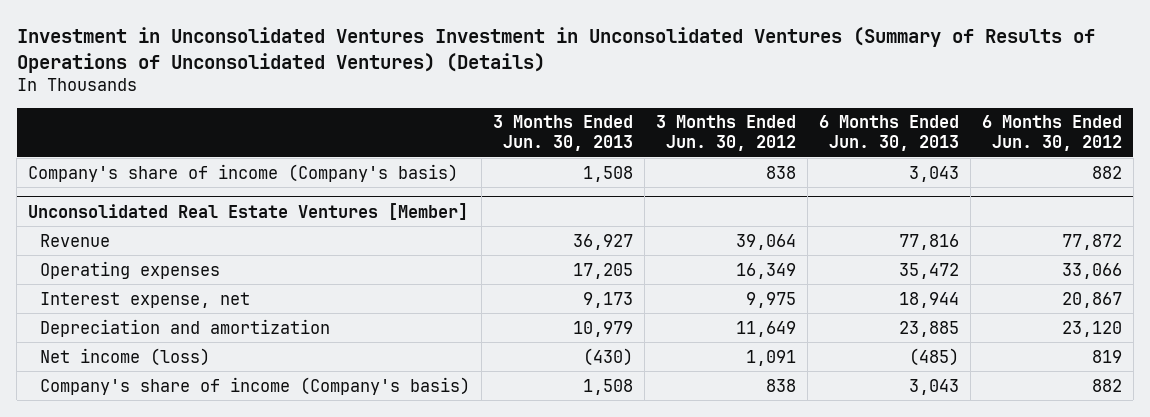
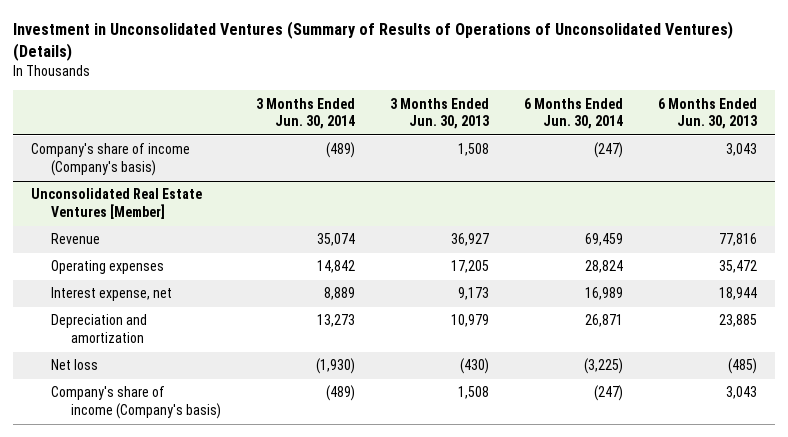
[16,26,1095,73] Investment in Unconsolidated Ventures Investment in Unconsolidated Ventures (Summary of Results of Operations of Unconsolidated Ventures) (Details) -> [13,21,734,62] Investment in Unconsolidated Ventures (Summary of Results of Operations of Unconsolidated Ventures) (Details)
[655,115,796,152] 3 Months Ended Jun. 30, 2012 -> none
[981,115,1122,152] 6 Months Ended Jun. 30, 2012 -> none
none -> [256,97,356,130] 3 Months Ended Jun. 30, 2014
none -> [524,97,624,130] 6 Months Ended Jun. 30, 2014
[40,347,211,366] Net income (loss) -> [51,359,99,371] Net loss

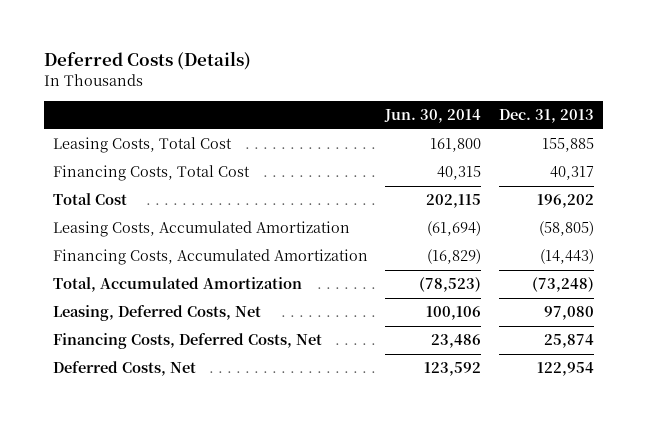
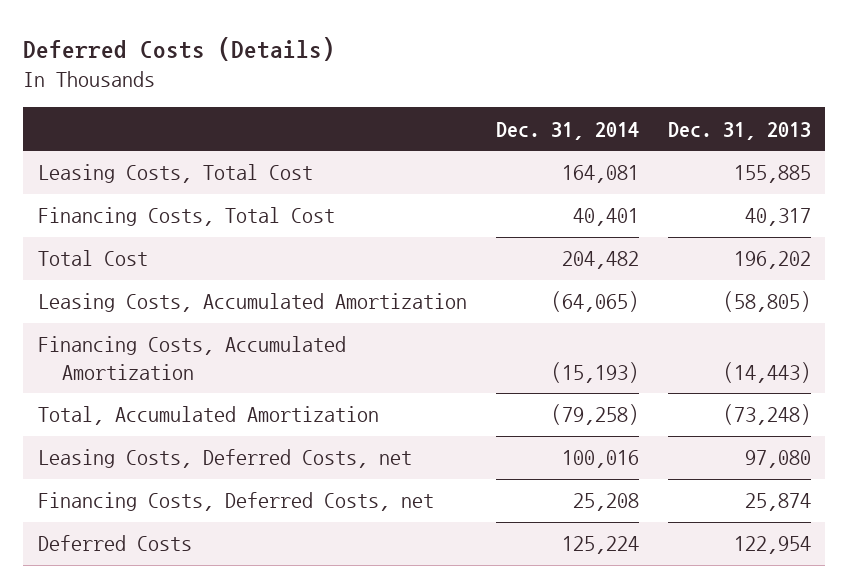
[384,109,482,124] Jun. 30, 2014 -> none
none -> [495,121,639,140] Dec. 31, 2014
[52,305,261,322] Leasing, Deferred Costs, Net -> [37,449,412,469] Leasing Costs, Deferred Costs, net
[52,333,322,350] Financing Costs, Deferred Costs, Net -> [37,492,434,512] Financing Costs, Deferred Costs, net
[52,361,196,377] Deferred Costs, Net -> [37,535,192,552] Deferred Costs

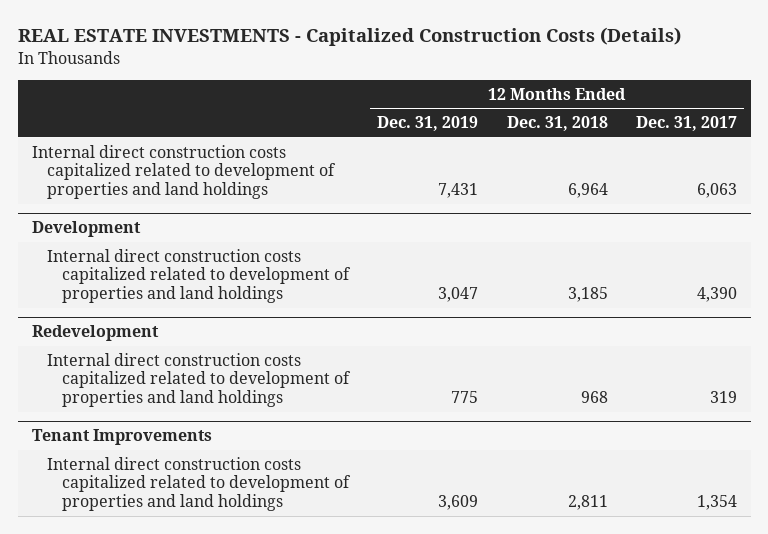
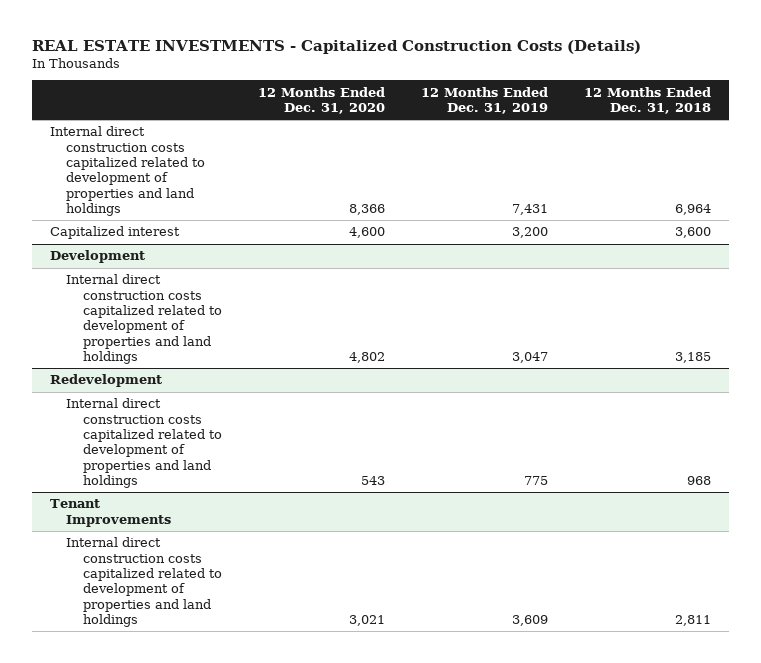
[635,116,737,132] Dec. 31, 2017 -> none
none -> [257,86,385,115] 12 Months Ended Dec. 31, 2020
none -> [49,226,180,240] Capitalized interest

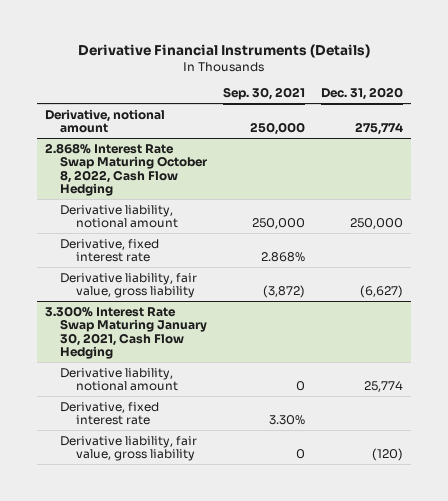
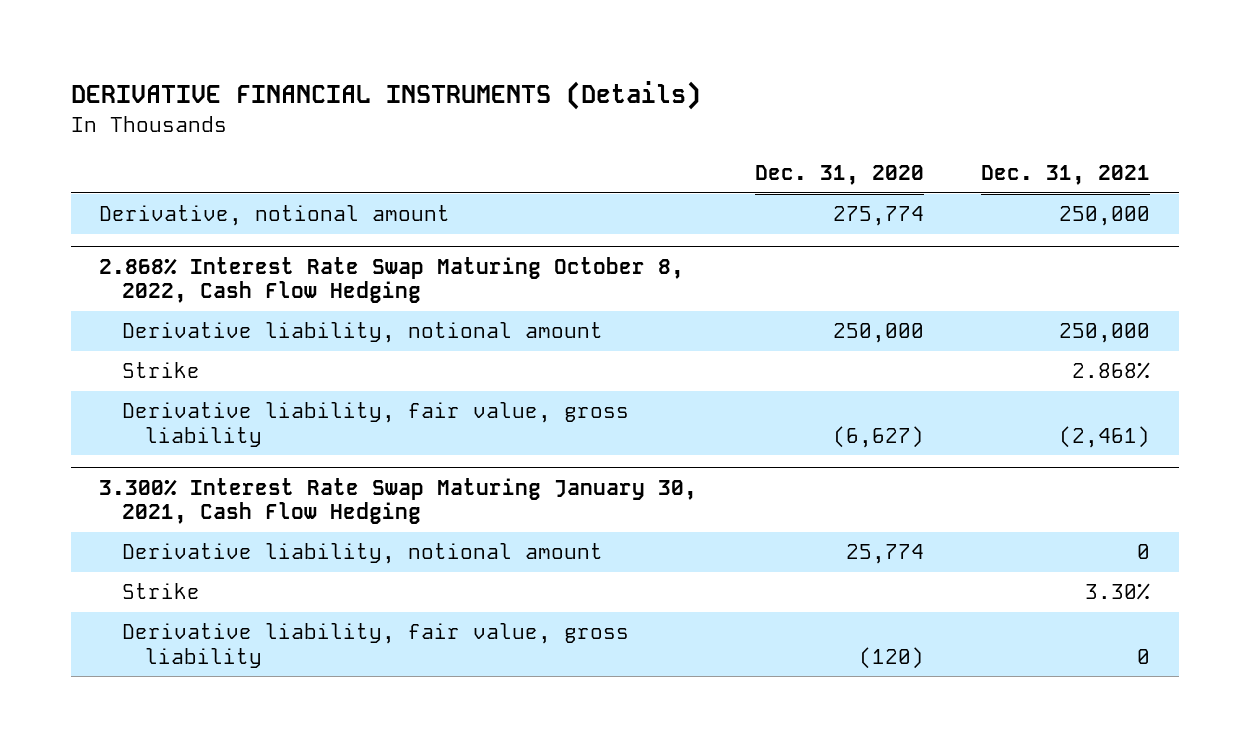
[77,44,370,59] Derivative Financial Instruments (Details) -> [70,81,701,111] DERIVATIVE FINANCIAL INSTRUMENTS (Details)
[223,87,306,101] Sep. 30, 2021 -> none
none -> [981,165,1151,186] Dec. 31, 2021
[60,238,160,263] Derivative, fixed interest rate -> [122,362,201,379] Strike
[60,401,160,426] Derivative, fixed interest rate -> [122,583,201,600] Strike

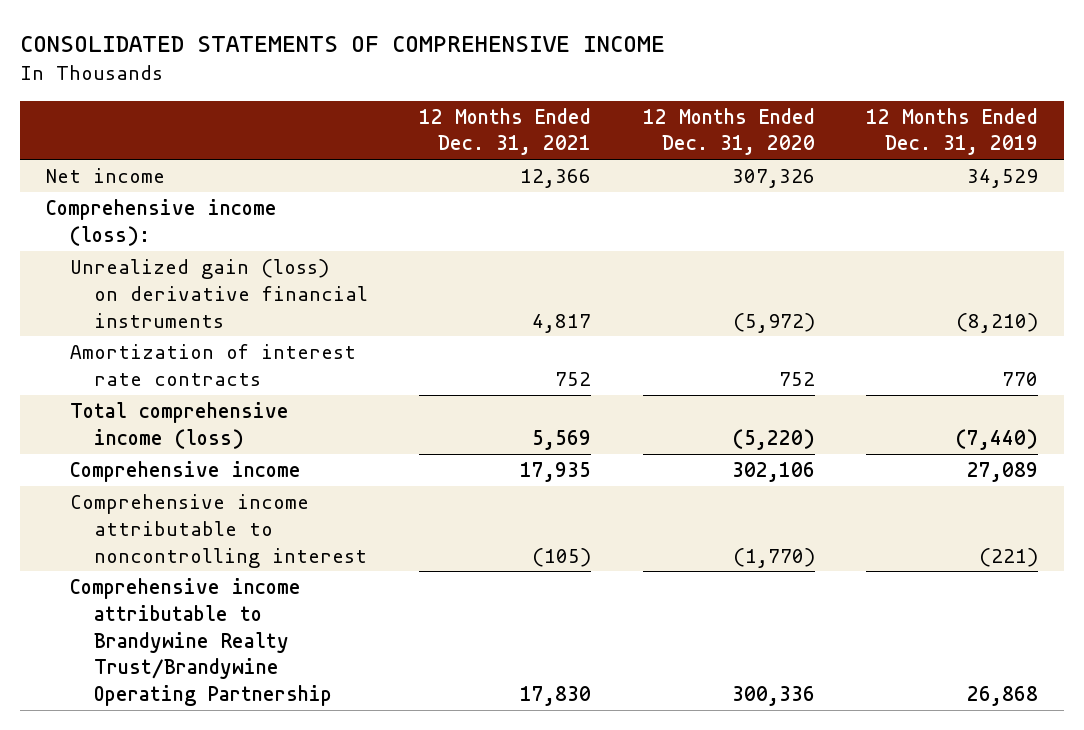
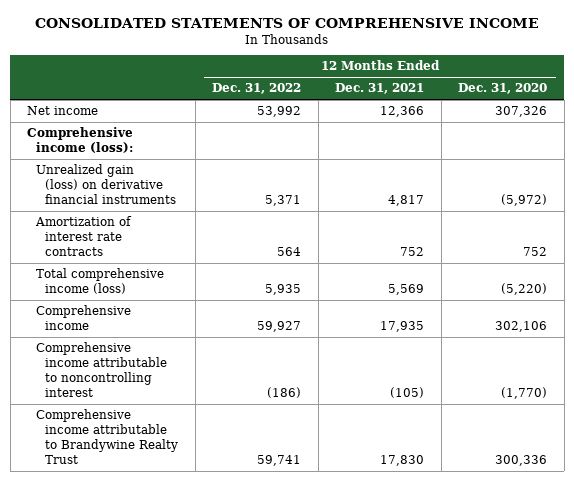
[866,107,1039,156] 12 Months Ended Dec. 31, 2019 -> none
none -> [212,83,302,95] Dec. 31, 2022
[69,578,332,707] Comprehensive income attributable to Brandywine Realty Trust/Brandywine Operating Partnership -> [36,409,179,464] Comprehensive income attributable to Brandywine Realty Trust

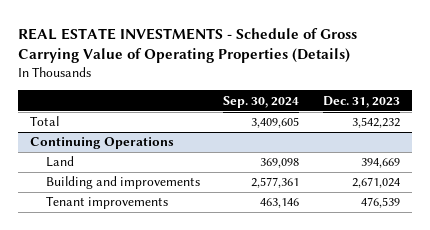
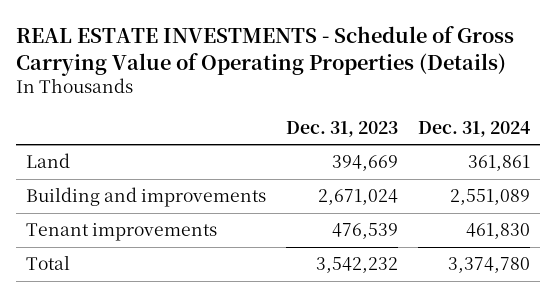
[223,95,300,108] Sep. 30, 2024 -> none
none -> [418,120,531,137] Dec. 31, 2024
[29,137,174,150] Continuing Operations -> none
[29,116,59,127] Total -> [25,255,70,271] Total

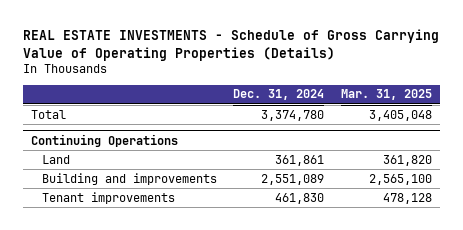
[285,120,398,137] Dec. 31, 2023 -> none
none -> [340,89,432,101] Mar. 31, 2025
[25,255,70,271] Total -> [30,109,66,119] Total
none -> [30,133,178,147] Continuing Operations

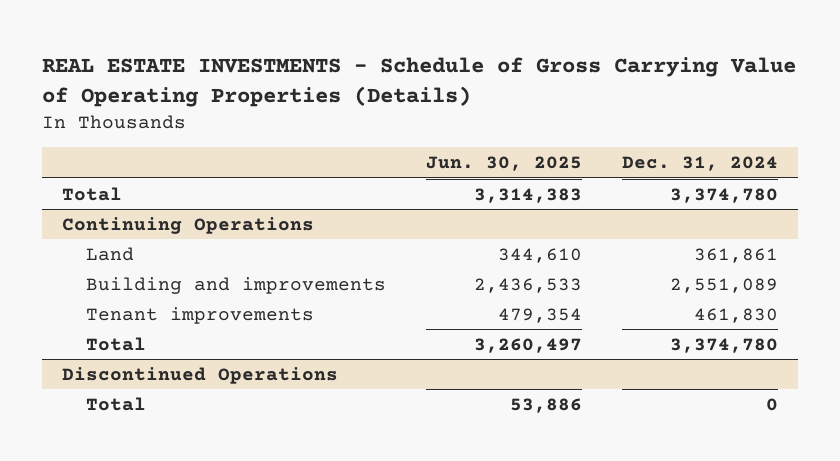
[340,89,432,101] Mar. 31, 2025 -> none
none -> [426,156,583,172] Jun. 30, 2025
none -> [86,336,147,351] Total
none -> [61,366,338,384] Discontinued Operations
none -> [86,396,147,411] Total

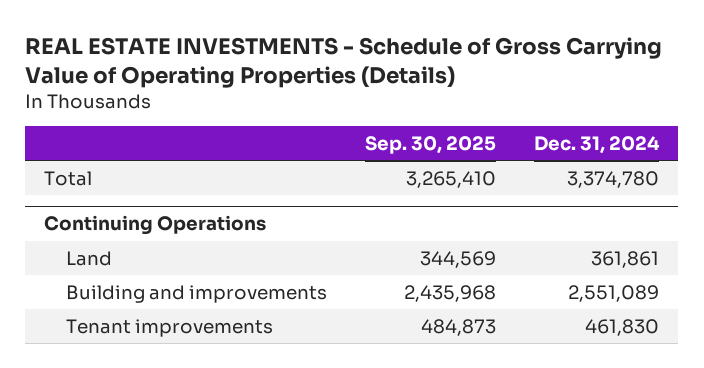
[426,156,583,172] Jun. 30, 2025 -> none
none -> [364,136,496,155] Sep. 30, 2025
[86,336,147,351] Total -> none
[61,366,338,384] Discontinued Operations -> none
[86,396,147,411] Total -> none

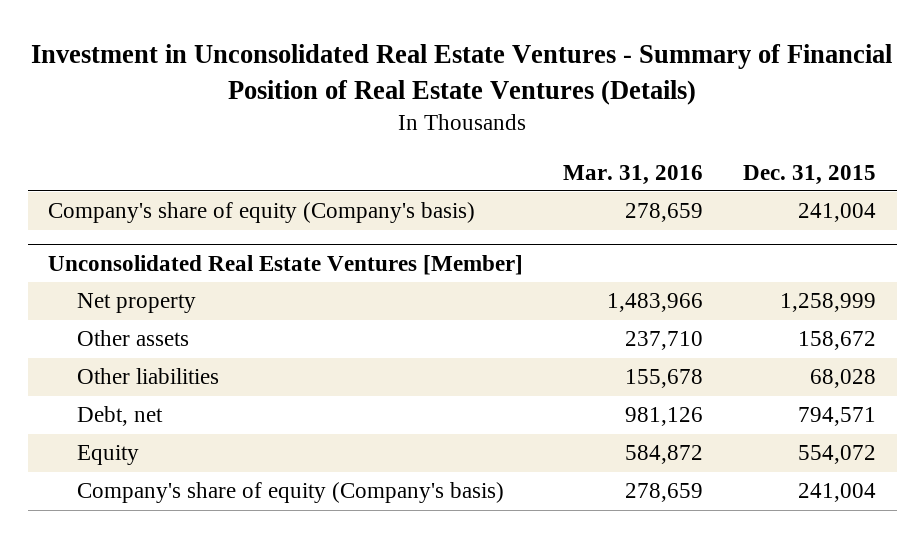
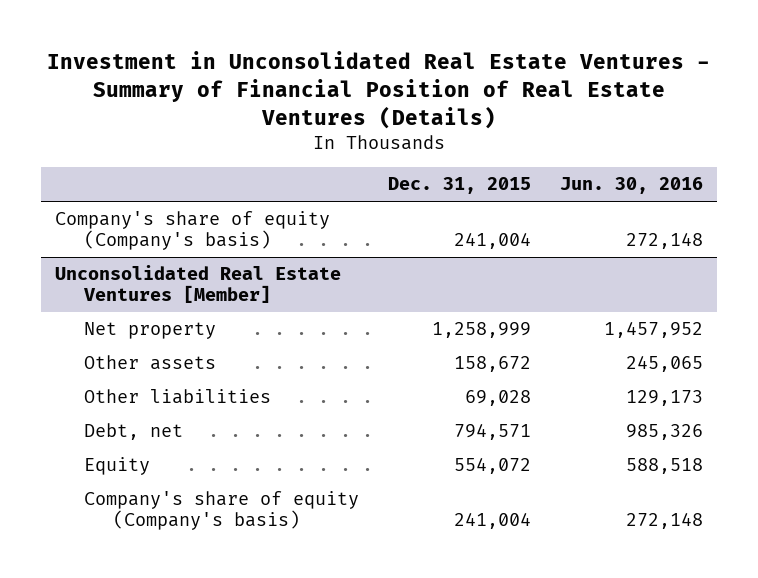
[563,164,704,185] Mar. 31, 2016 -> none
none -> [559,177,703,195] Jun. 30, 2016
[810,369,877,389] 68,028 -> [464,390,531,407] 69,028

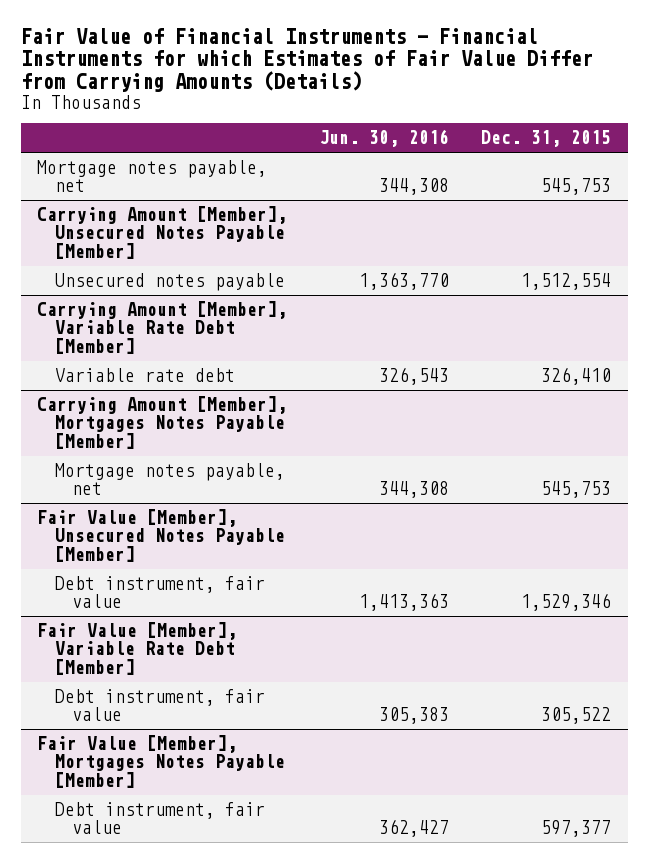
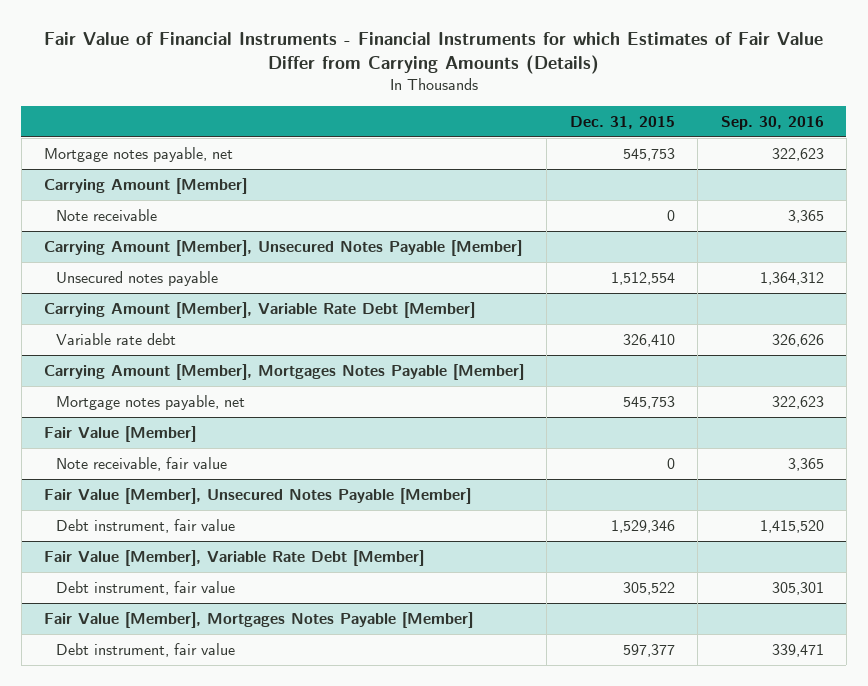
[319,129,450,148] Jun. 30, 2016 -> none
none -> [720,115,824,130] Sep. 30, 2016
none -> [44,177,248,194] Carrying Amount [Member]
none -> [56,208,158,221] Note receivable
none -> [44,425,197,442] Fair Value [Member]
none -> [56,456,228,471] Note receivable, fair value

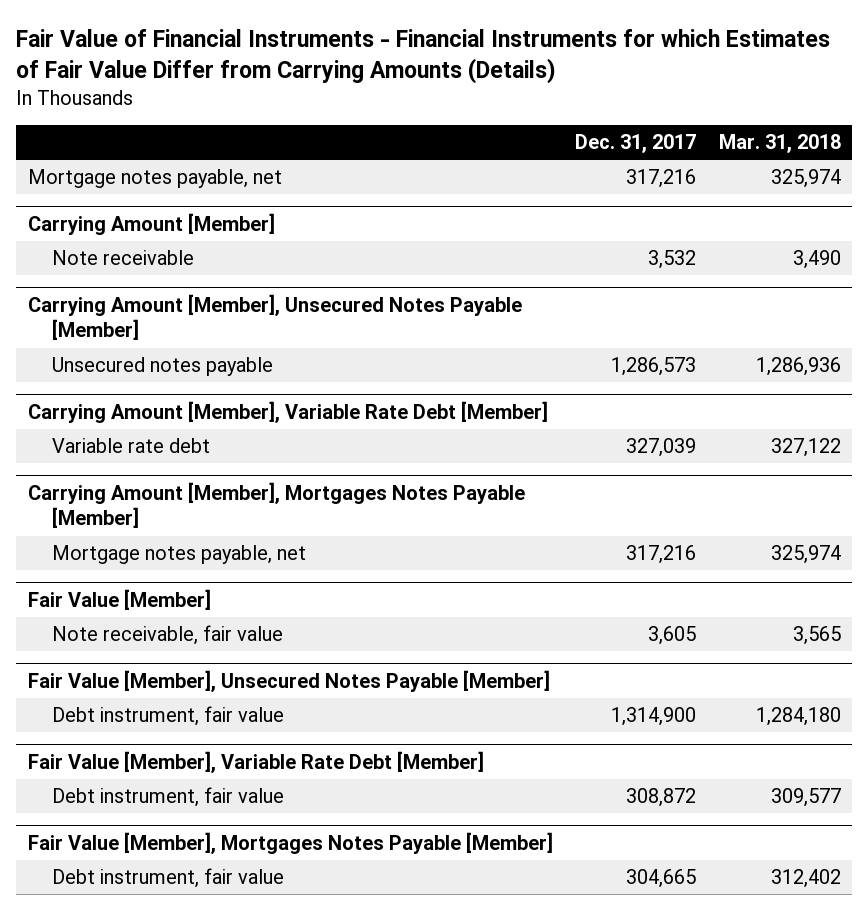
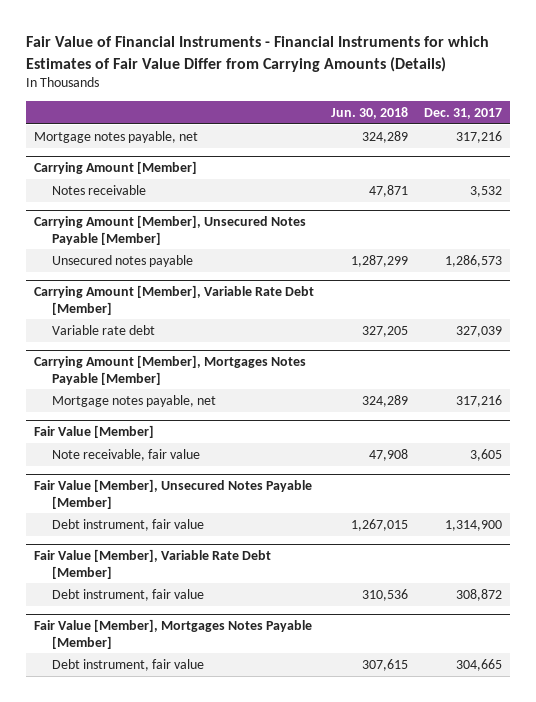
[718,133,841,153] Mar. 31, 2018 -> none
none -> [330,107,408,120] Jun. 30, 2018
[51,250,194,266] Note receivable -> [52,184,147,195] Notes receivable

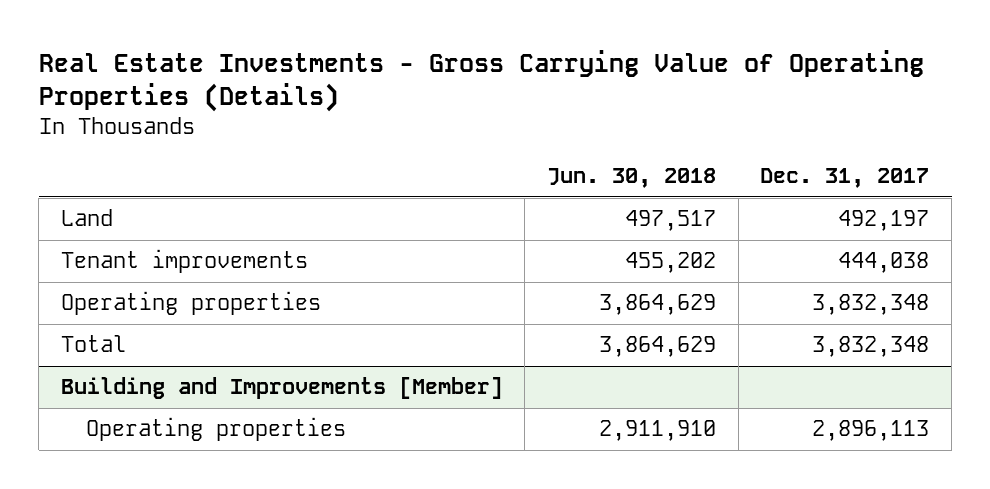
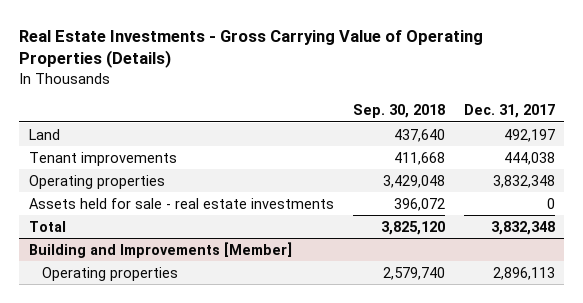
[547,168,717,189] Jun. 30, 2018 -> none
none -> [352,104,445,119] Sep. 30, 2018
none -> [28,197,334,209] Assets held for sale - real estate investments

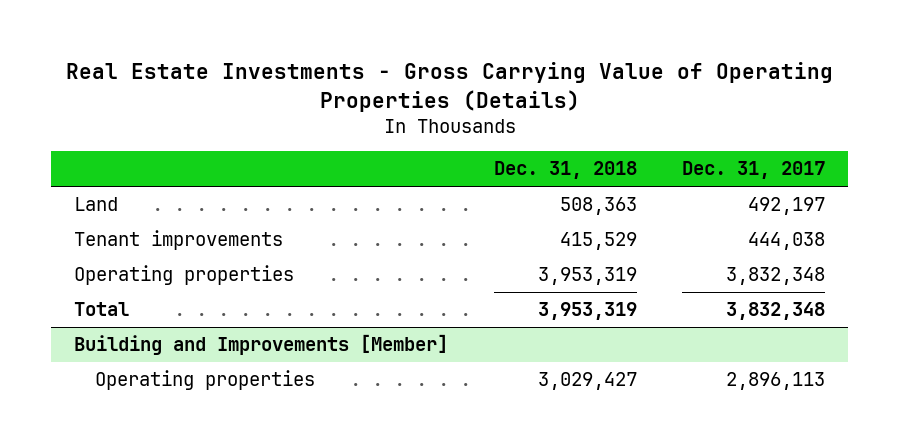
[352,104,445,119] Sep. 30, 2018 -> none
none -> [493,161,637,180] Dec. 31, 2018
[28,197,334,209] Assets held for sale - real estate investments -> none

